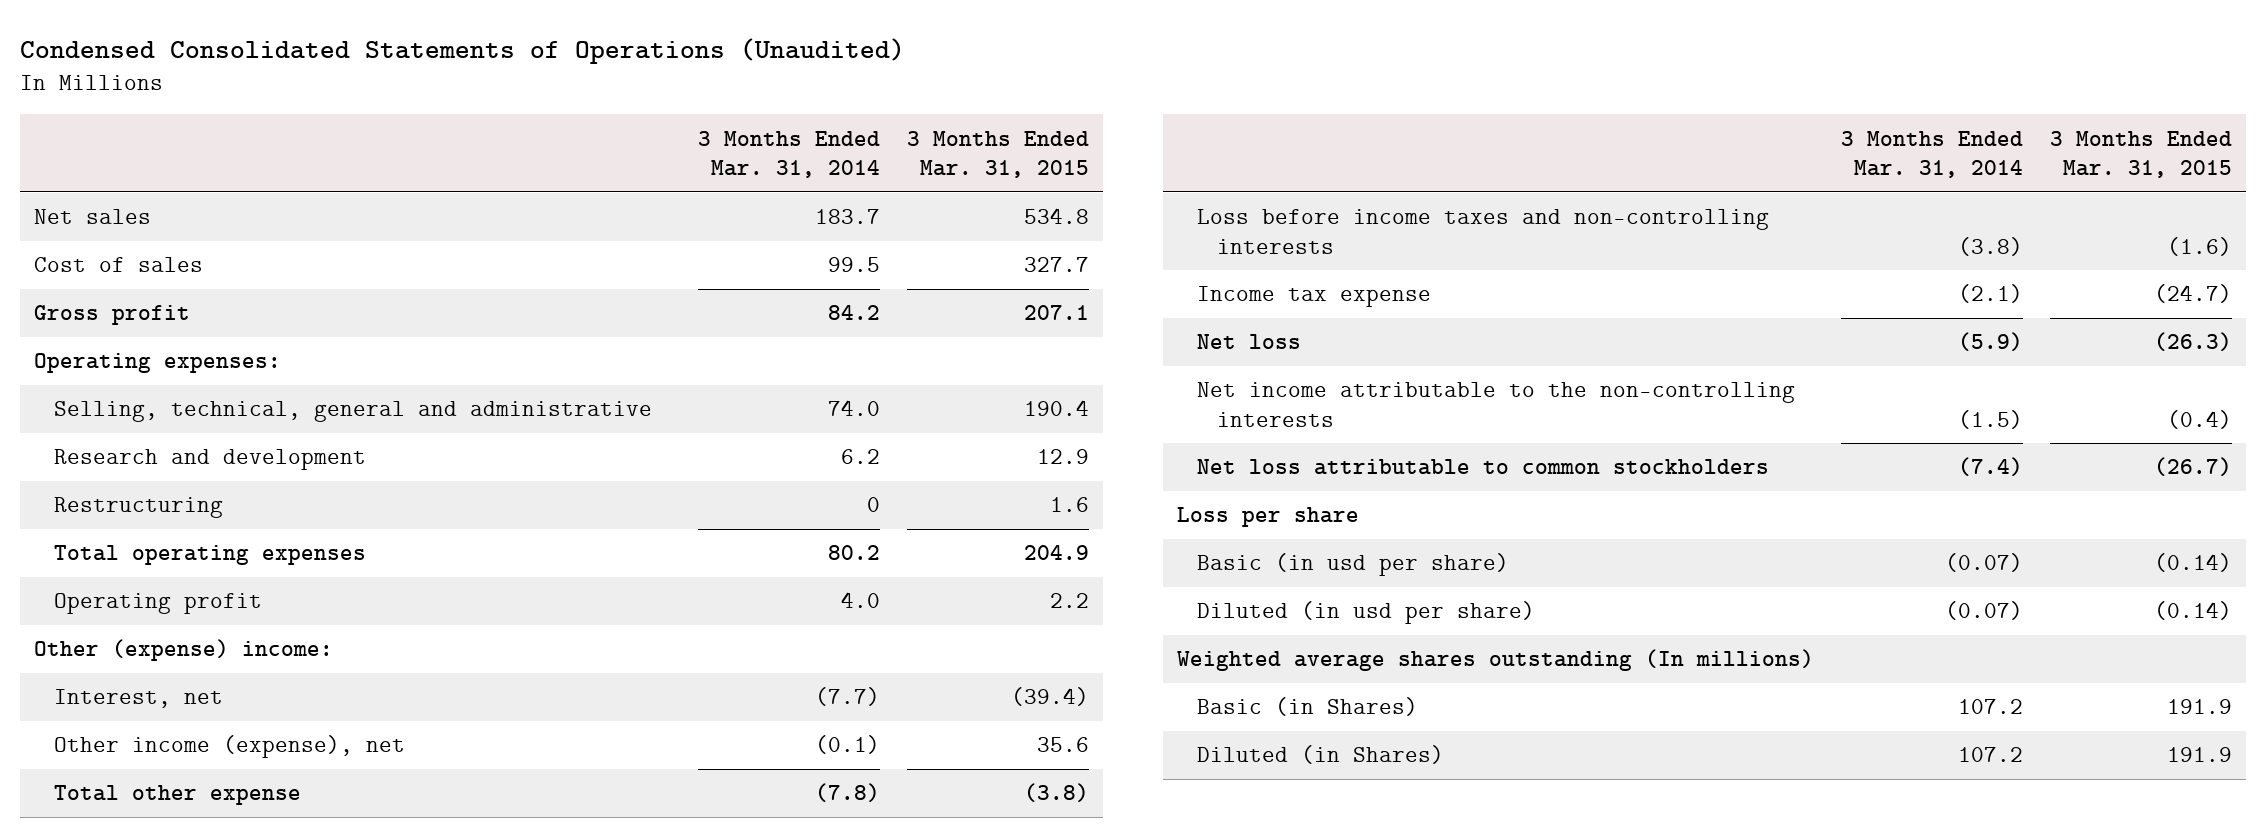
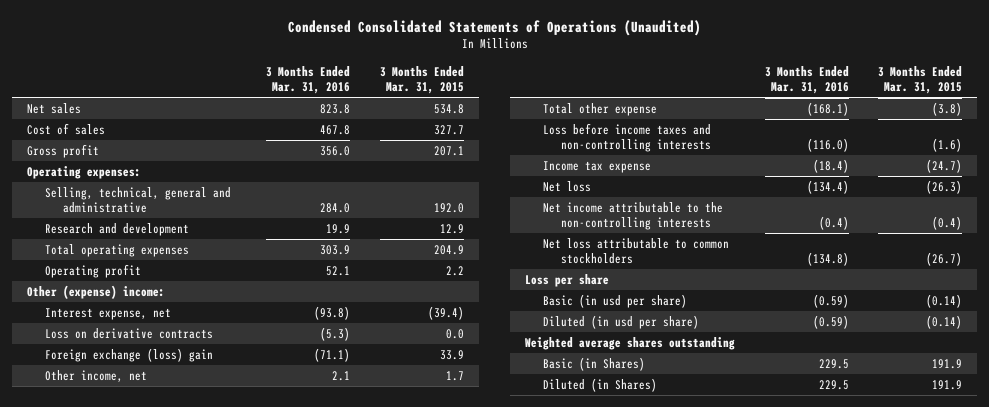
[698,130,881,179] 3 Months Ended Mar. 31, 2014 -> none
none -> [266,66,351,94] 3 Months Ended Mar. 31, 2016
[1024,400,1090,417] 190.4 -> [434,202,465,213] 192.0
[53,497,223,519] Restructuring -> none
[53,689,223,709] Interest, net -> [44,308,171,321] Interest expense, net
none -> [44,328,213,340] Loss on derivative contracts
none -> [44,348,213,363] Foreign exchange (loss) gain
[53,735,405,759] Other income (expense), net -> [44,370,147,383] Other income, net
[1037,737,1090,753] 35.6 -> [446,371,465,382] 1.7
[1176,649,1814,672] Weighted average shares outstanding (In millions) -> [525,337,736,351] Weighted average shares outstanding

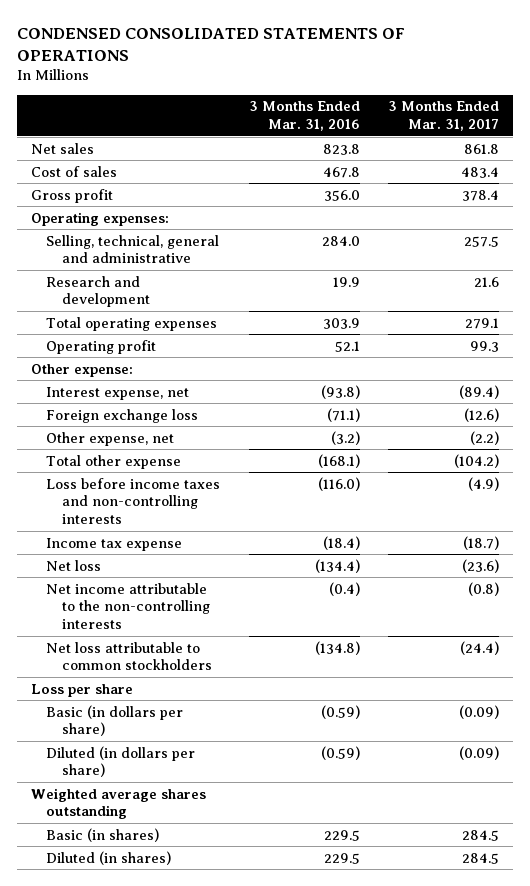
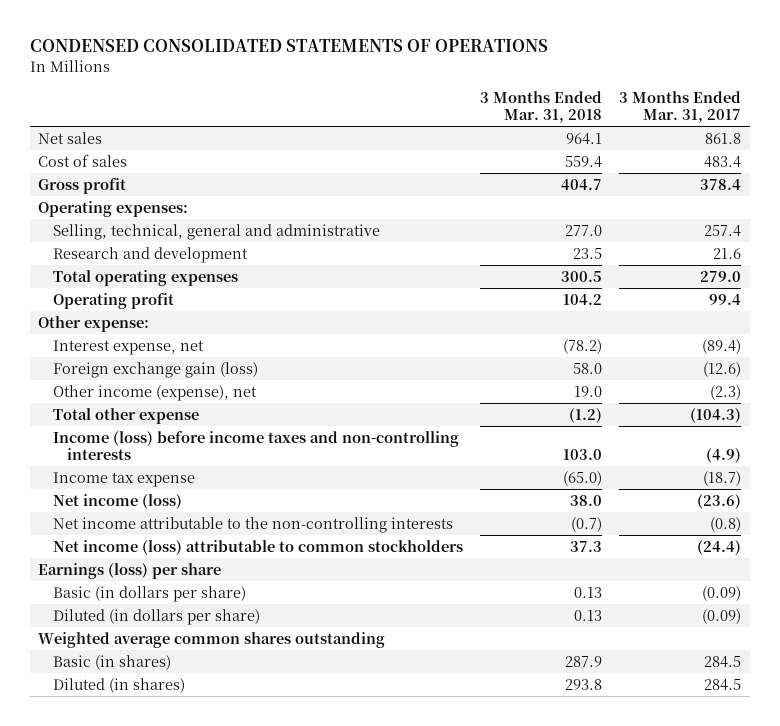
[248,101,360,131] 3 Months Ended Mar. 31, 2016 -> none
none -> [479,90,602,123] 3 Months Ended Mar. 31, 2018
[463,235,499,247] 257.5 -> [704,224,742,237] 257.4
[464,317,499,329] 279.1 -> [700,270,742,282] 279.0
[469,340,499,352] 99.3 -> [709,293,742,305] 99.4
[46,408,199,423] Foreign exchange loss -> [52,361,258,378] Foreign exchange gain (loss)
[46,431,175,446] Other expense, net -> [52,384,257,401] Other income (expense), net
[469,430,499,445] (2.2) -> [710,384,742,400] (2.3)
[453,453,499,468] (104.2) -> [690,407,742,423] (104.3)
[46,477,221,525] Loss before income taxes and non-controlling interests -> [52,430,459,460] Income (loss) before income taxes and non-controlling interests
[46,559,102,571] Net loss -> [52,493,182,509] Net income (loss)
[46,641,212,671] Net loss attributable to common stockholders -> [52,539,463,555] Net income (loss) attributable to common stockholders
[30,683,133,697] Loss per share -> [38,562,222,579] Earnings (loss) per share
[30,787,206,820] Weighted average shares outstanding -> [38,631,386,648] Weighted average common shares outstanding

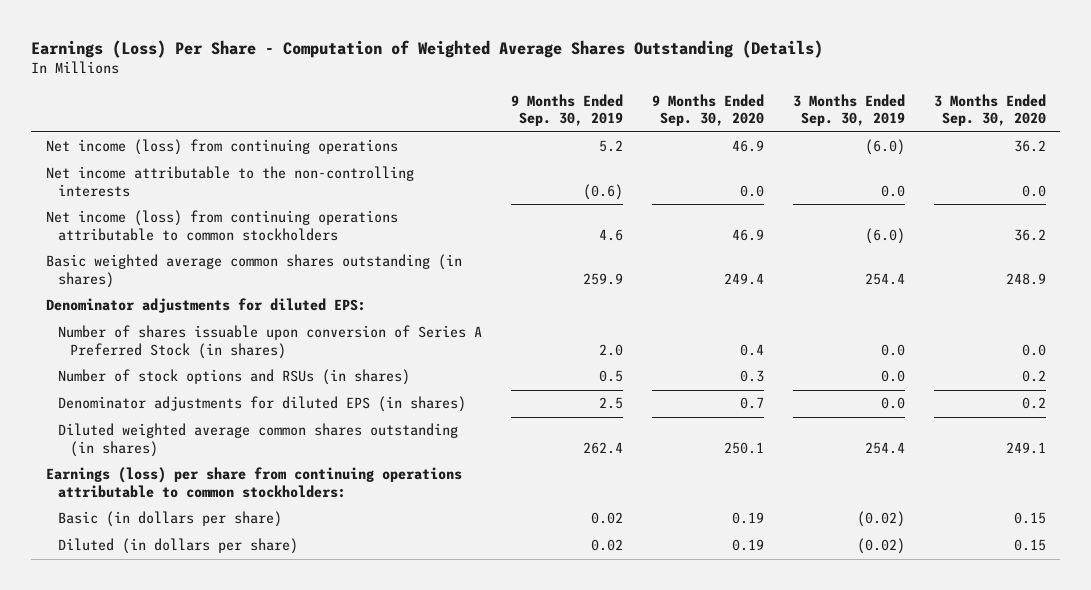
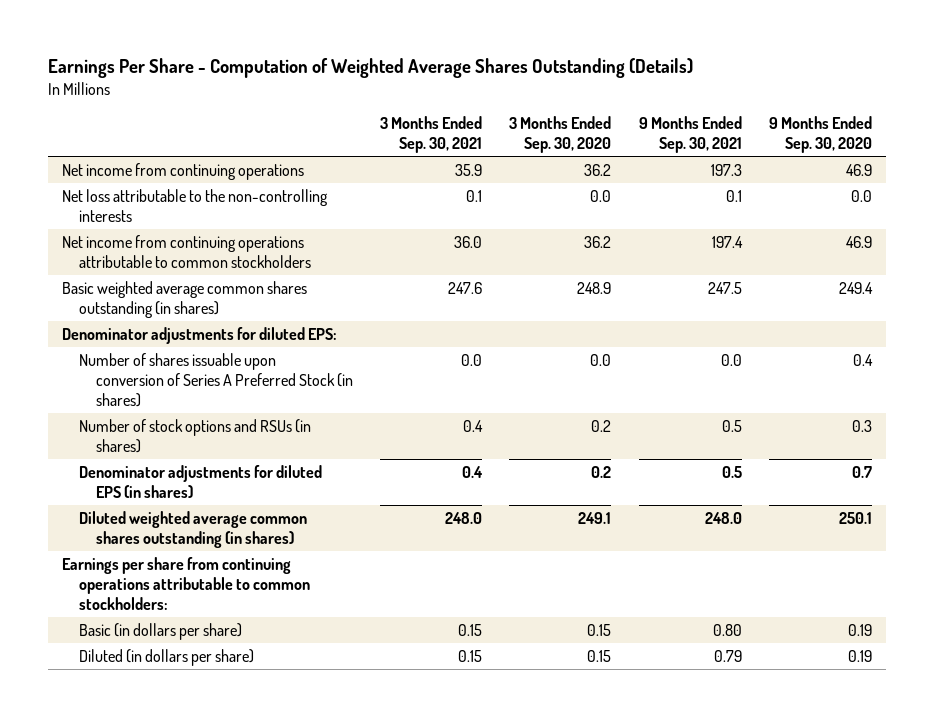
[31,39,824,58] Earnings (Loss) Per Share - Computation of Weighted Average Shares Outstanding (Details) -> [48,57,694,78] Earnings Per Share - Computation of Weighted Average Shares Outstanding (Details)
[510,93,623,127] 9 Months Ended Sep. 30, 2019 -> none
[792,93,905,127] 3 Months Ended Sep. 30, 2019 -> none
none -> [379,116,482,154] 3 Months Ended Sep. 30, 2021
none -> [638,116,742,154] 9 Months Ended Sep. 30, 2021
[45,139,398,156] Net income (loss) from continuing operations -> [61,162,304,180] Net income from continuing operations
[45,166,414,198] Net income attributable to the non-controlling interests -> [61,188,328,222] Net loss attributable to the non-controlling interests
[45,210,398,242] Net income (loss) from continuing operations attributable to common stockholders -> [61,234,311,268] Net income from continuing operations attributable to common stockholders
[45,467,462,499] Earnings (loss) per share from continuing operations attributable to common stockholders: -> [61,556,310,610] Earnings per share from continuing operations attributable to common stockholders:

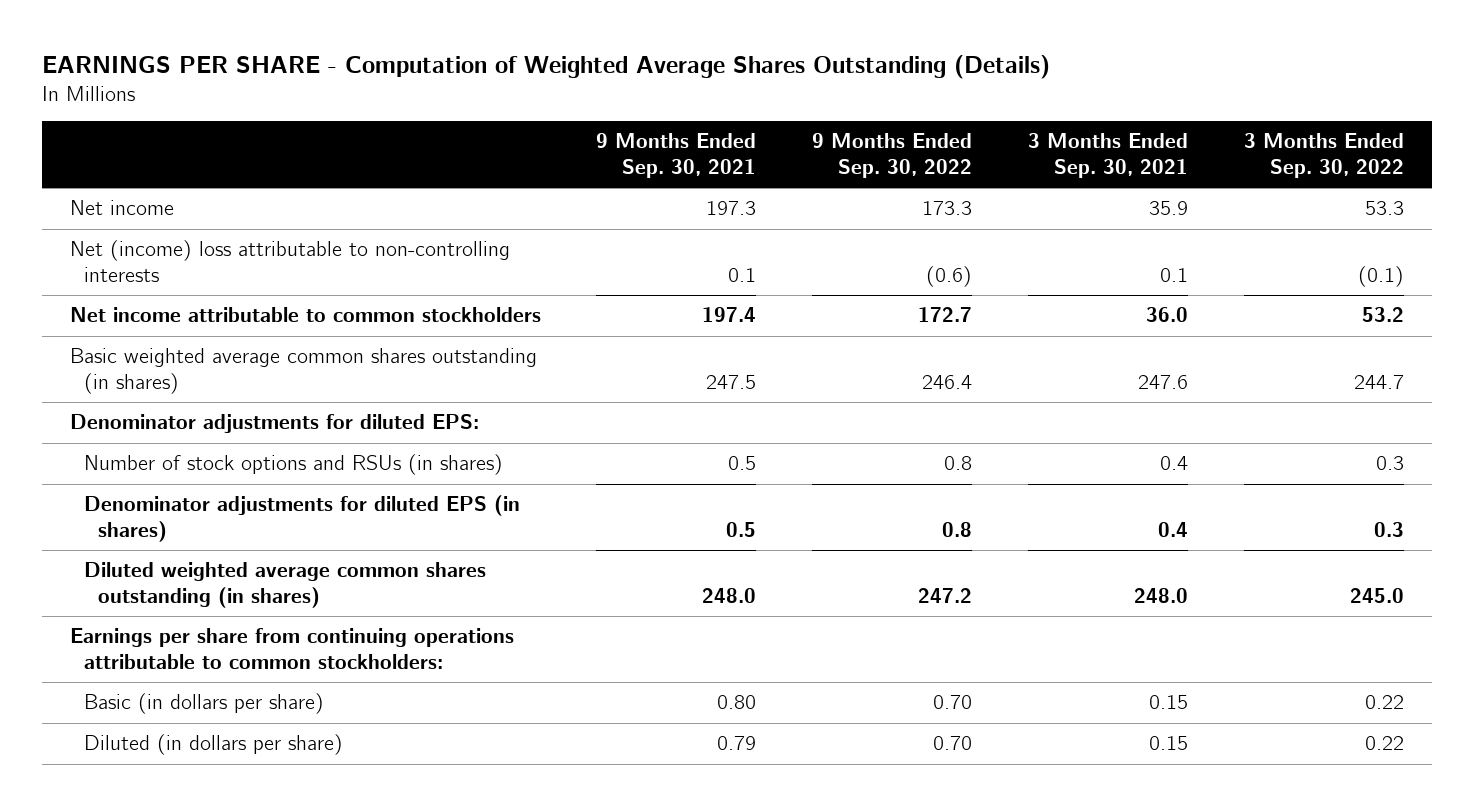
[48,57,694,78] Earnings Per Share - Computation of Weighted Average Shares Outstanding (Details) -> [41,55,1050,80] EARNINGS PER SHARE - Computation of Weighted Average Shares Outstanding (Details)
[509,116,612,154] 3 Months Ended Sep. 30, 2020 -> none
[769,116,873,154] 9 Months Ended Sep. 30, 2020 -> none
none -> [812,133,973,178] 9 Months Ended Sep. 30, 2022
none -> [1243,133,1404,178] 3 Months Ended Sep. 30, 2022
[61,162,304,180] Net income from continuing operations -> [69,200,174,216] Net income
[61,188,328,222] Net loss attributable to the non-controlling interests -> [69,240,510,282] Net (income) loss attributable to non-controlling interests
[61,234,311,268] Net income from continuing operations attributable to common stockholders -> [69,307,541,323] Net income attributable to common stockholders
[78,352,353,407] Number of shares issuable upon conversion of Series A Preferred Stock (in shares) -> none

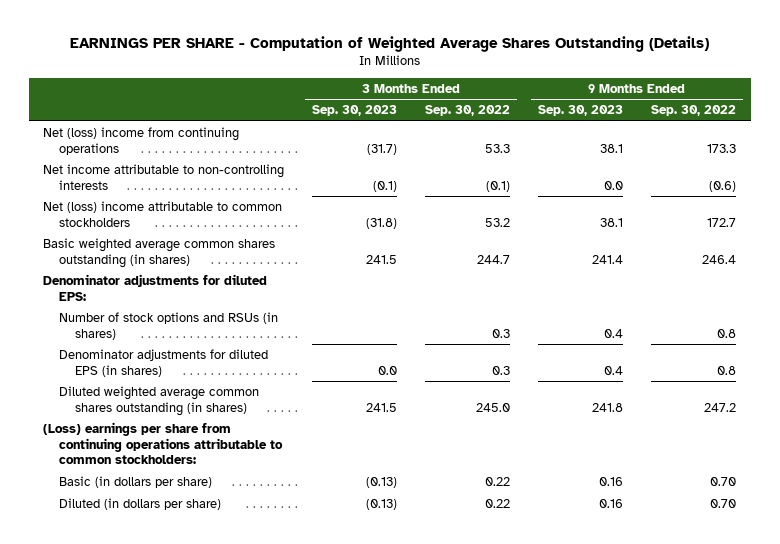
[596,133,757,178] 9 Months Ended Sep. 30, 2021 -> none
[1028,133,1189,178] 3 Months Ended Sep. 30, 2021 -> none
none -> [312,105,398,117] Sep. 30, 2023
none -> [538,105,624,117] Sep. 30, 2023
[69,200,174,216] Net income -> [43,127,240,155] Net (loss) income from continuing operations
[69,240,510,282] Net (income) loss attributable to non-controlling interests -> [43,164,285,190] Net income attributable to non-controlling interests
[69,307,541,323] Net income attributable to common stockholders -> [43,201,283,227] Net (loss) income attributable to common stockholders
[69,628,514,669] Earnings per share from continuing operations attributable to common stockholders: -> [43,422,284,465] (Loss) earnings per share from continuing operations attributable to common stockholders:

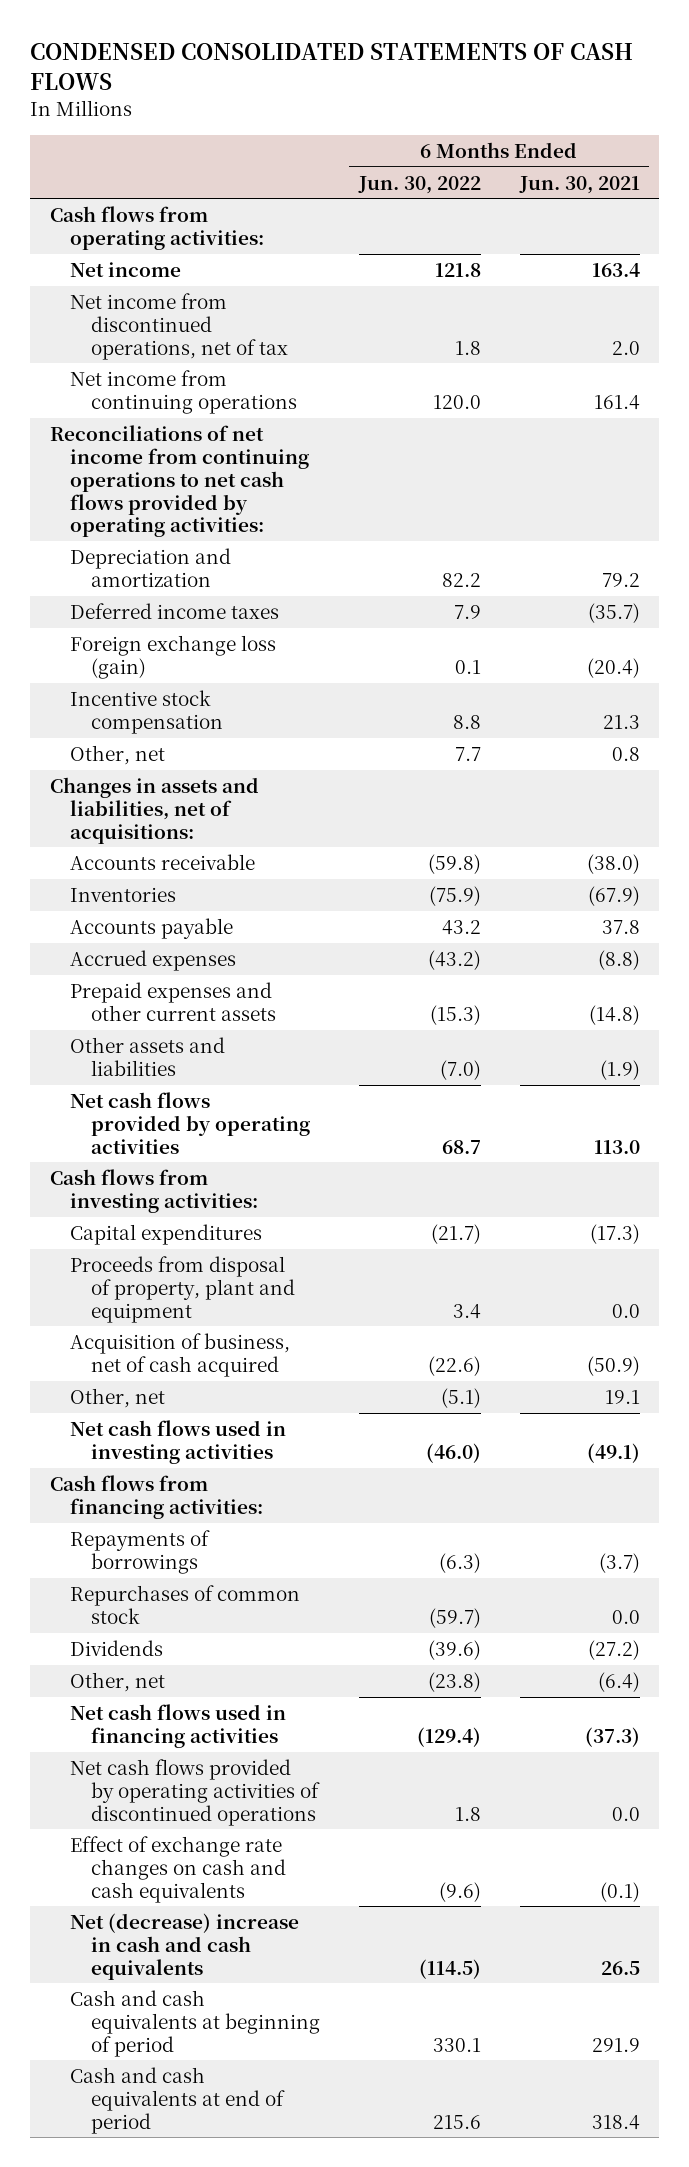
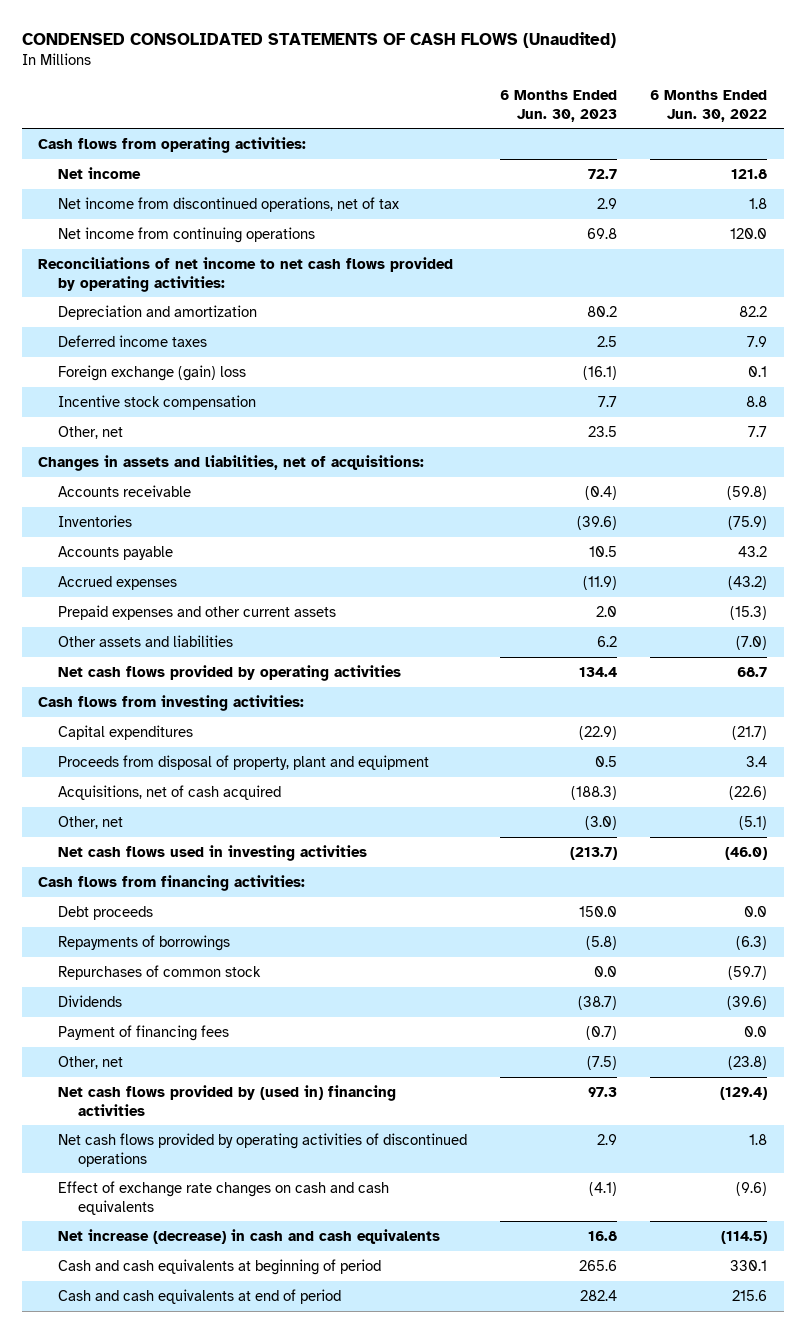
[30,43,634,90] CONDENSED CONSOLIDATED STATEMENTS OF CASH FLOWS -> [21,31,616,48] CONDENSED CONSOLIDATED STATEMENTS OF CASH FLOWS (Unaudited)
[518,175,640,194] Jun. 30, 2021 -> none
none -> [500,90,618,122] 6 Months Ended Jun. 30, 2023
[49,424,310,538] Reconciliations of net income from continuing operations to net cash flows provided by operating activities: -> [38,256,454,292] Reconciliations of net income to net cash flows provided by operating activities:
[70,634,277,679] Foreign exchange loss (gain) -> [57,364,246,381] Foreign exchange (gain) loss
[70,1332,291,1377] Acquisition of business, net of cash acquired -> [57,784,281,800] Acquisitions, net of cash acquired
none -> [57,905,153,920] Debt proceeds
none -> [57,1024,229,1041] Payment of financing fees
[70,1703,287,1748] Net cash flows used in financing activities -> [57,1084,396,1116] Net cash flows provided by (used in) financing activities
[70,1912,300,1980] Net (decrease) increase in cash and cash equivalents -> [57,1228,440,1244] Net increase (decrease) in cash and cash equivalents

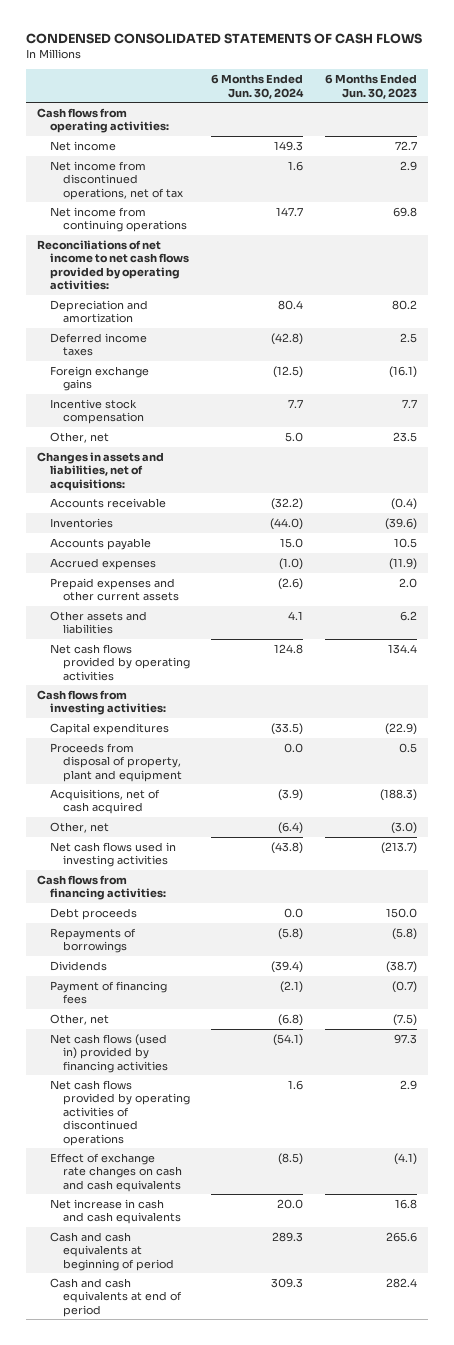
[21,31,616,48] CONDENSED CONSOLIDATED STATEMENTS OF CASH FLOWS (Unaudited) -> [26,33,423,45] CONDENSED CONSOLIDATED STATEMENTS OF CASH FLOWS
[650,90,768,122] 6 Months Ended Jun. 30, 2022 -> none
none -> [211,74,305,99] 6 Months Ended Jun. 30, 2024
[57,364,246,381] Foreign exchange (gain) loss -> [49,365,149,392] Foreign exchange gains
[57,964,261,980] Repurchases of common stock -> none
[57,1084,396,1116] Net cash flows provided by (used in) financing activities -> [49,1033,168,1073] Net cash flows (used in) provided by financing activities
[57,1228,440,1244] Net increase (decrease) in cash and cash equivalents -> [49,1198,181,1225] Net increase in cash and cash equivalents

